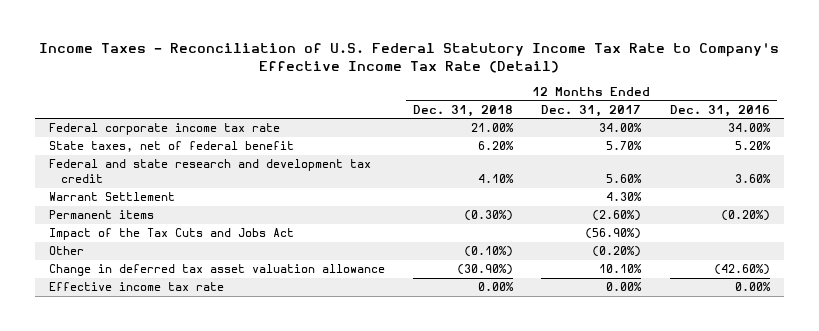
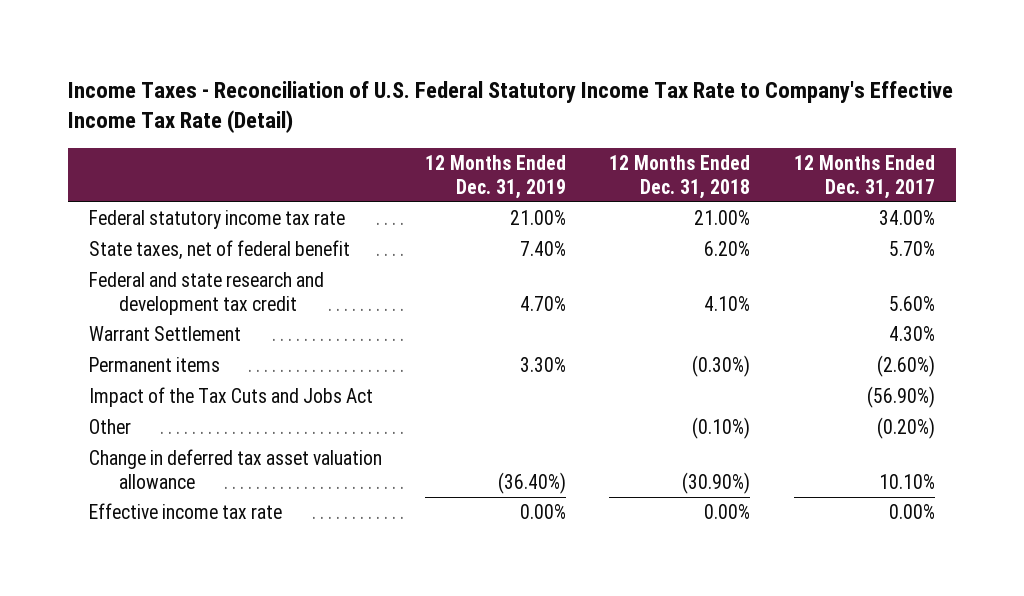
[669,104,770,117] Dec. 31, 2016 -> none
none -> [425,154,567,199] 12 Months Ended Dec. 31, 2019
[49,123,281,136] Federal corporate income tax rate -> [89,210,346,230] Federal statutory income tax rate

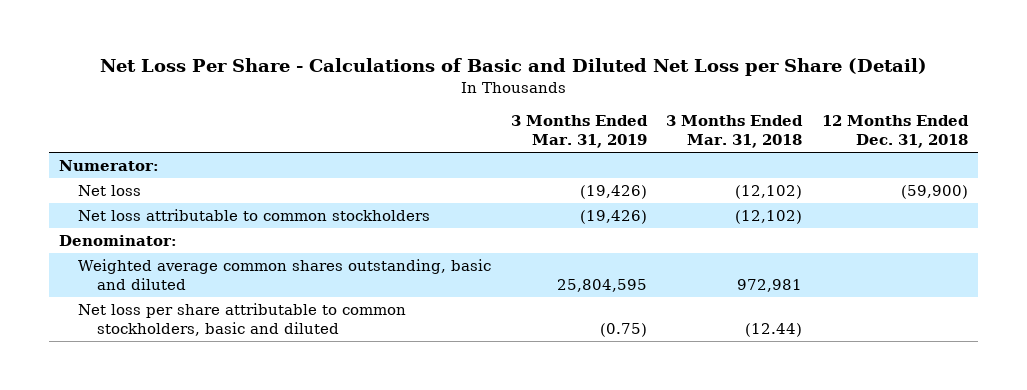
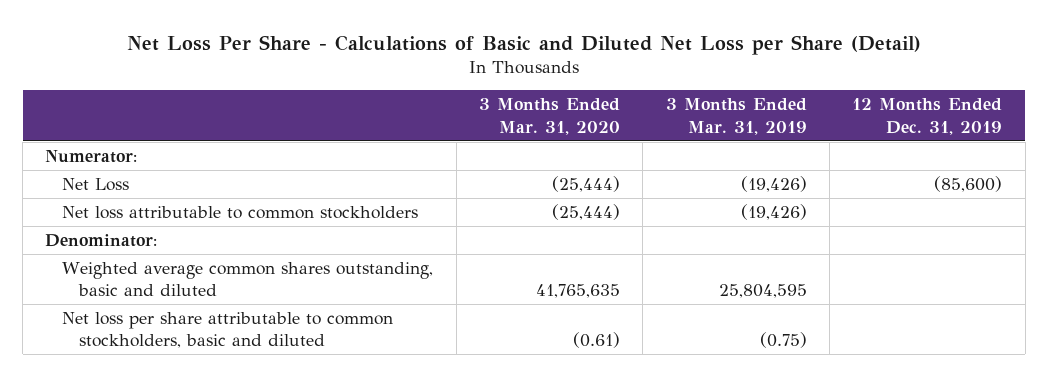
[666,115,804,148] 3 Months Ended Mar. 31, 2018 -> none
[822,115,970,148] 12 Months Ended Dec. 31, 2018 -> none
none -> [479,98,621,135] 3 Months Ended Mar. 31, 2020
none -> [852,98,1003,135] 12 Months Ended Dec. 31, 2019
[77,185,141,197] Net loss -> [62,178,130,192] Net Loss

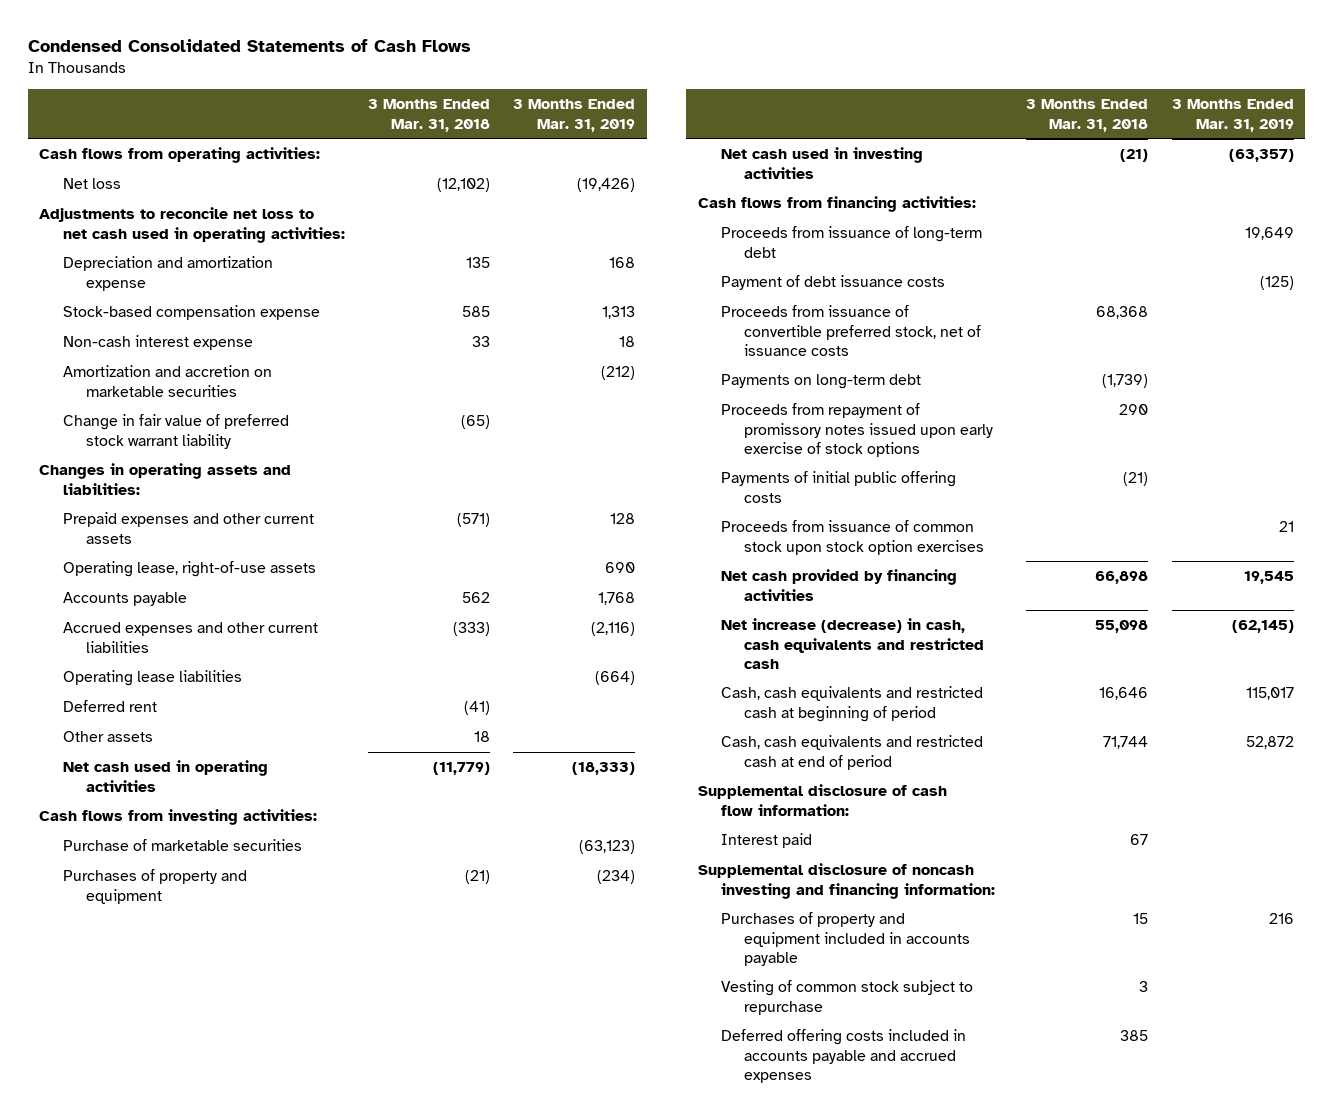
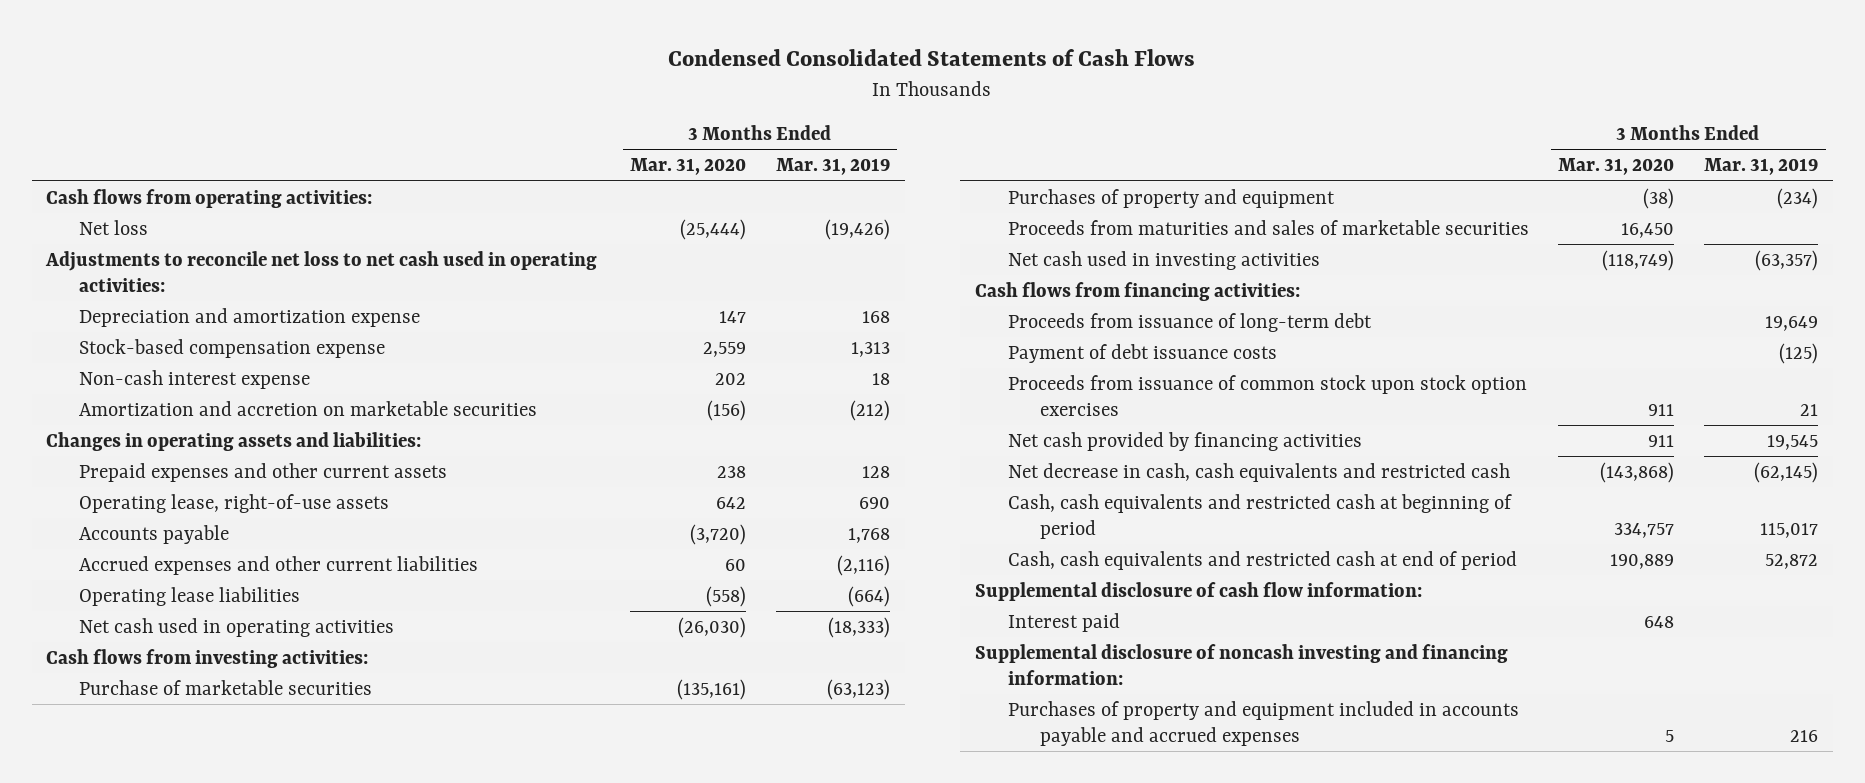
[367,99,490,132] 3 Months Ended Mar. 31, 2018 -> none
none -> [629,158,746,176] Mar. 31, 2020
[62,414,289,449] Change in fair value of preferred stock warrant liability -> none
[62,700,157,713] Deferred rent -> none
[62,731,153,743] Other assets -> none
none -> [1007,220,1529,236] Proceeds from maturities and sales of marketable securities
[721,305,982,356] Proceeds from issuance of convertible preferred stock, net of issuance costs -> none
[721,374,922,390] Payments on long-term debt -> none
[721,403,994,457] Proceeds from repayment of promissory notes issued upon early exercise of stock options -> none
[721,471,957,503] Payments of initial public offering costs -> none
[721,618,985,669] Net increase (decrease) in cash, cash equivalents and restricted cash -> [1007,463,1510,483] Net decrease in cash, cash equivalents and restricted cash
[721,980,974,1015] Vesting of common stock subject to repurchase -> none
[721,1029,967,1083] Deferred offering costs included in accounts payable and accrued expenses -> none
[721,912,971,966] Purchases of property and equipment included in accounts payable -> [1007,701,1519,746] Purchases of property and equipment included in accounts payable and accrued expenses

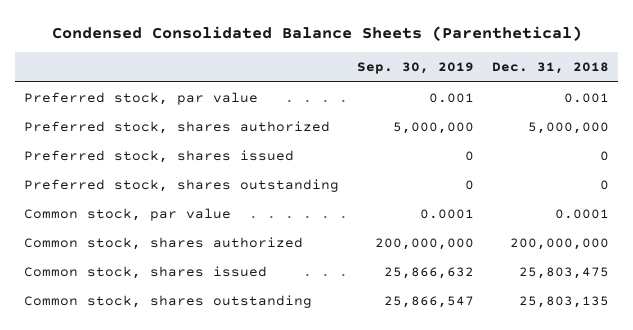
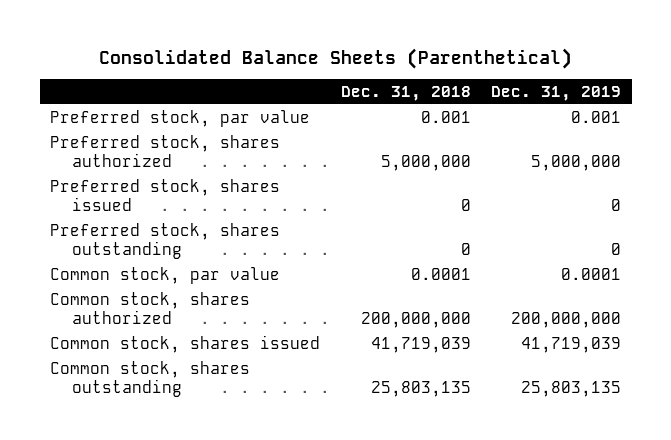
[51,25,582,41] Condensed Consolidated Balance Sheets (Parenthetical) -> [98,47,572,69] Consolidated Balance Sheets (Parenthetical)
[357,62,475,75] Sep. 30, 2019 -> none
none -> [491,85,622,101] Dec. 31, 2019
[519,266,610,279] 25,803,475 -> [370,336,471,353] 41,719,039

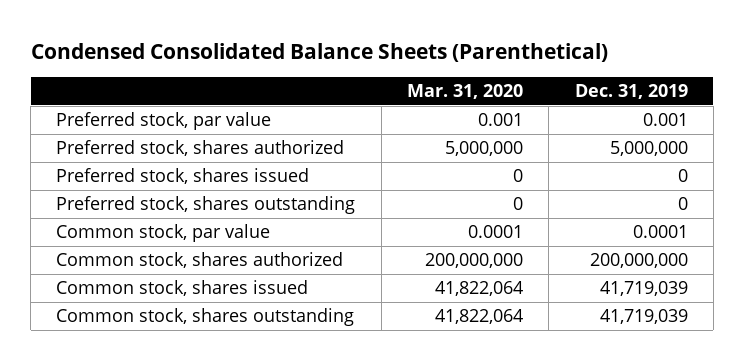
[98,47,572,69] Consolidated Balance Sheets (Parenthetical) -> [30,42,608,62] Condensed Consolidated Balance Sheets (Parenthetical)
[340,85,471,101] Dec. 31, 2018 -> none
none -> [407,84,524,100] Mar. 31, 2020
[521,380,622,397] 25,803,135 -> [599,309,688,325] 41,719,039

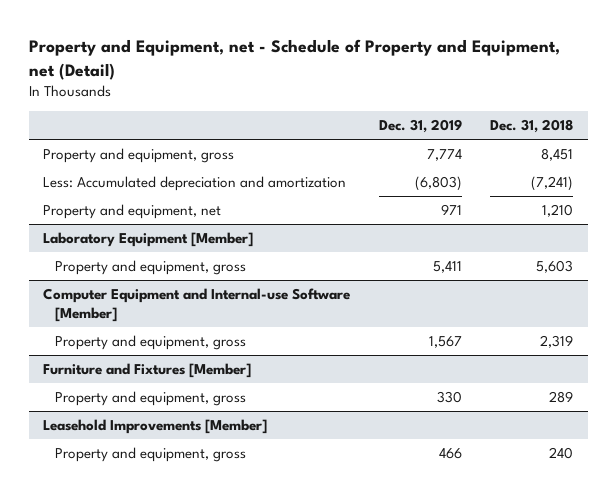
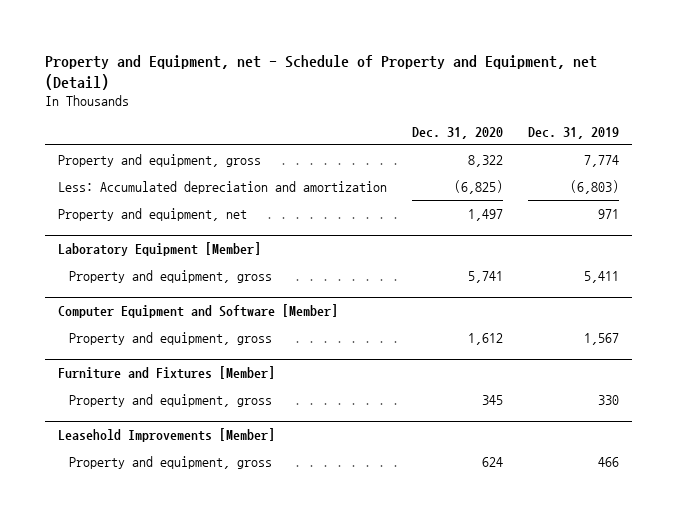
[490,119,574,134] Dec. 31, 2018 -> none
none -> [411,126,503,139] Dec. 31, 2020
[42,287,350,322] Computer Equipment and Internal-use Software [Member] -> [57,303,338,318] Computer Equipment and Software [Member]

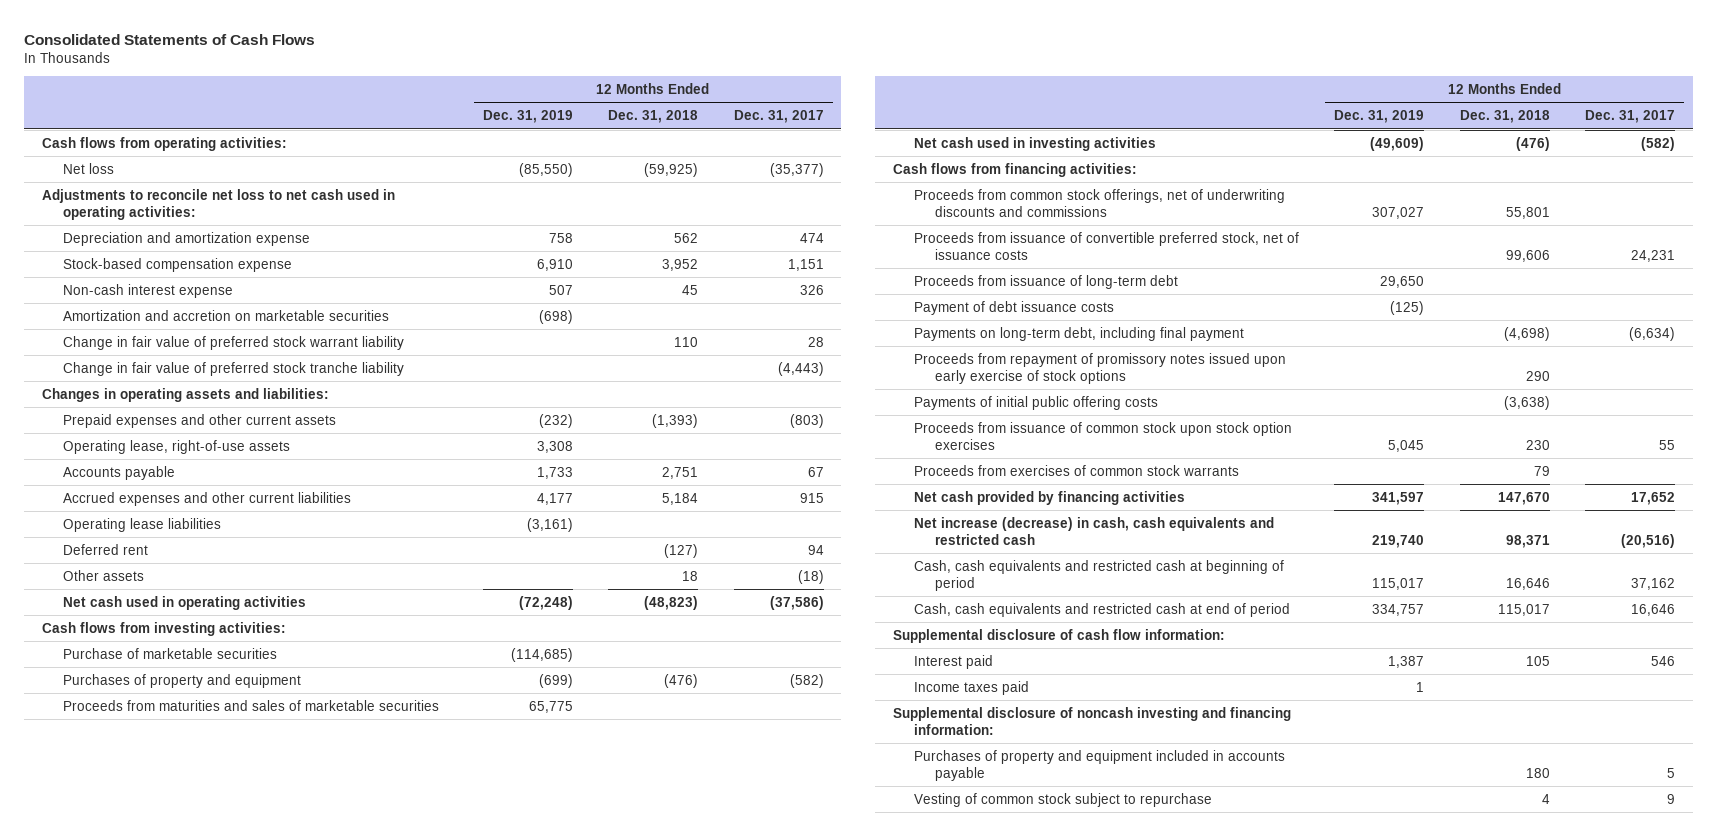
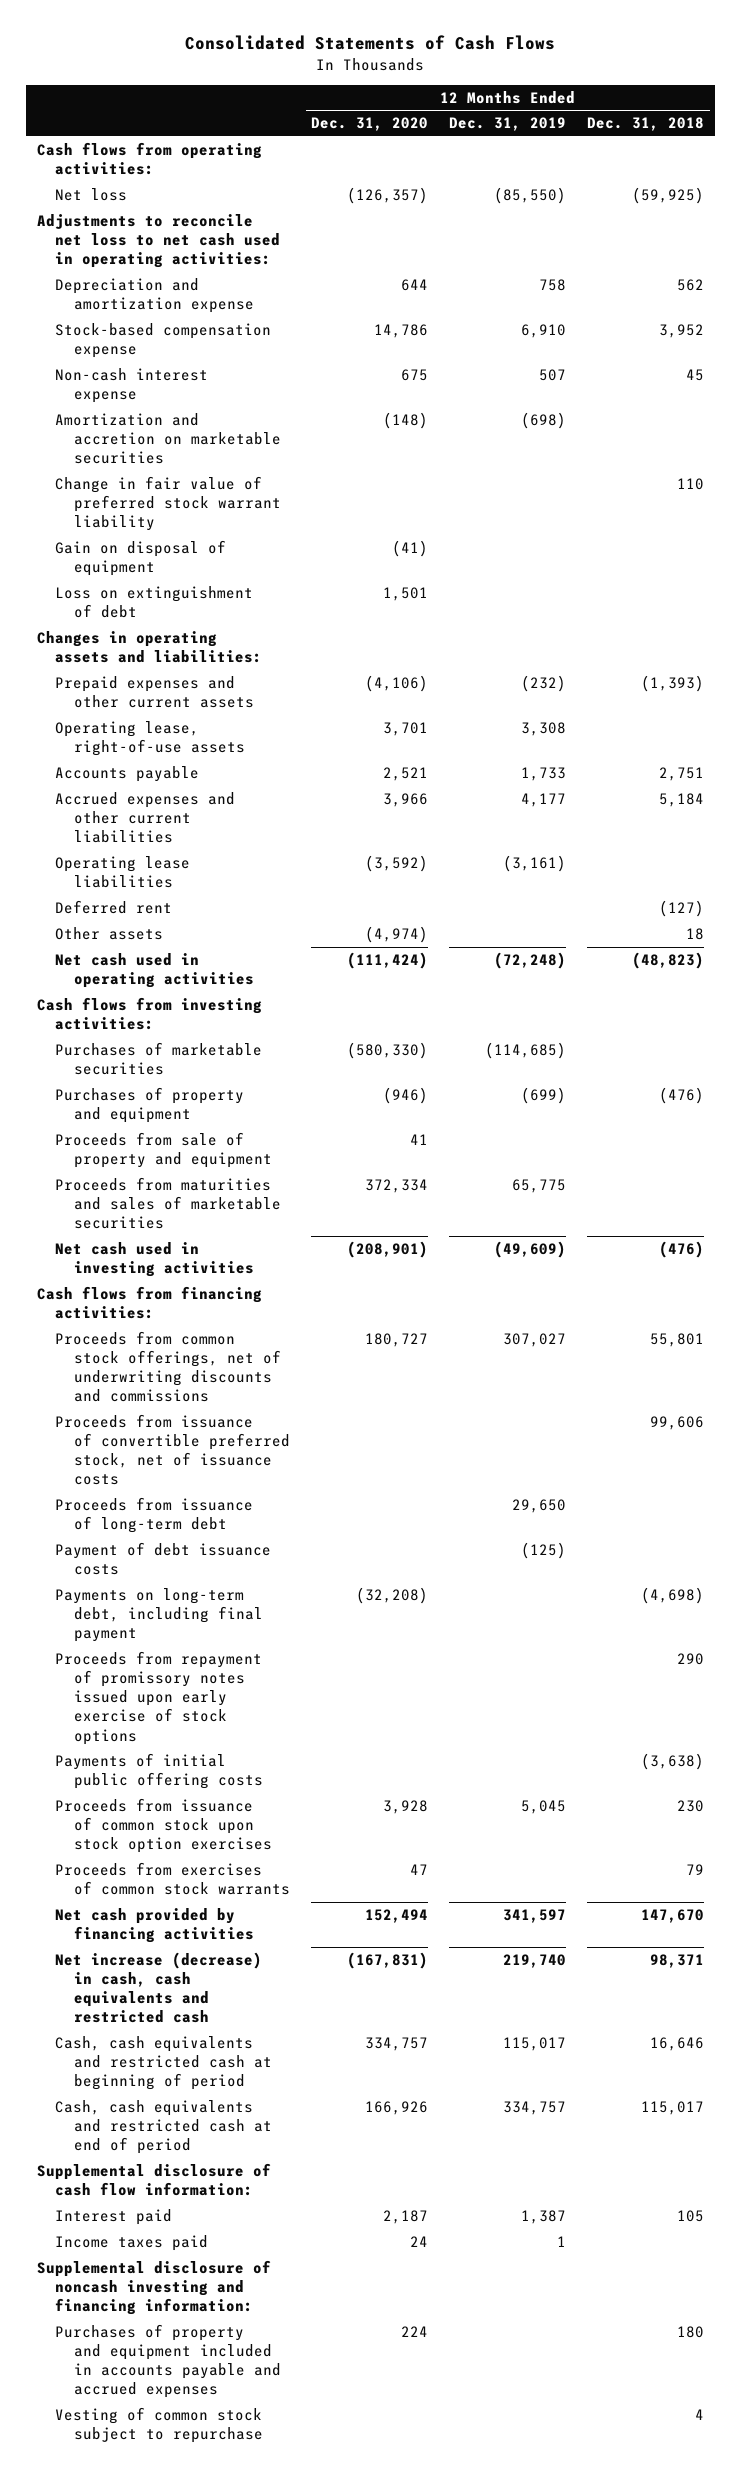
[733,110,824,124] Dec. 31, 2017 -> none
none -> [311,117,429,132] Dec. 31, 2020
[62,361,404,376] Change in fair value of preferred stock tranche liability -> none
none -> [55,540,227,577] Gain on disposal of equipment
none -> [55,586,254,619] Loss on extinguishment of debt
[62,647,277,659] Purchase of marketable securities -> [55,1042,263,1076] Purchases of marketable securities
none -> [55,1132,273,1169] Proceeds from sale of property and equipment
[913,749,1285,781] Purchases of property and equipment included in accounts payable -> [55,2324,282,2399] Purchases of property and equipment included in accounts payable and accrued expenses

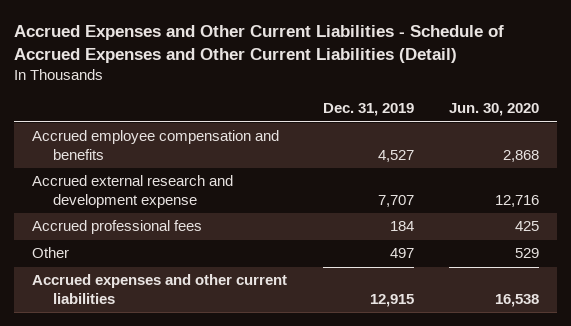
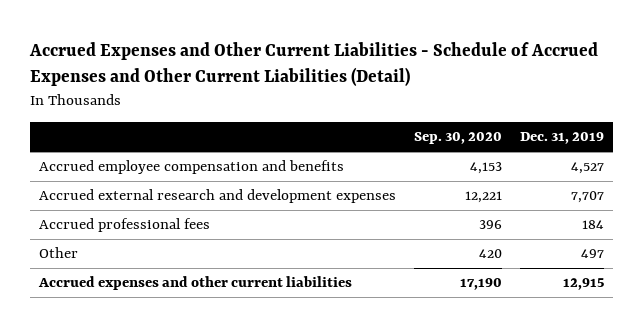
[449,103,540,117] Jun. 30, 2020 -> none
none -> [414,132,503,145] Sep. 30, 2020
[31,175,233,209] Accrued external research and development expense -> [39,189,397,204] Accrued external research and development expenses

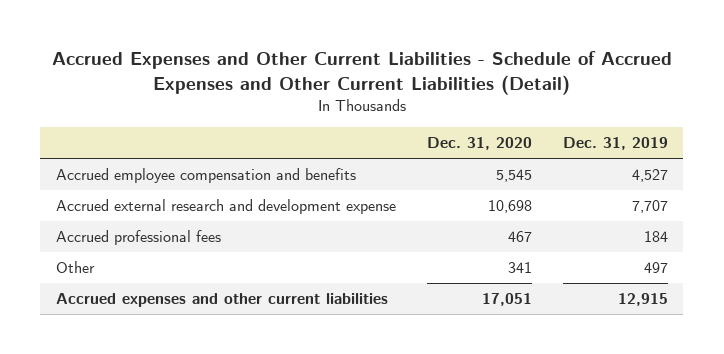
[414,132,503,145] Sep. 30, 2020 -> none
none -> [426,137,532,151] Dec. 31, 2020
[39,189,397,204] Accrued external research and development expenses -> [55,198,396,214] Accrued external research and development expense

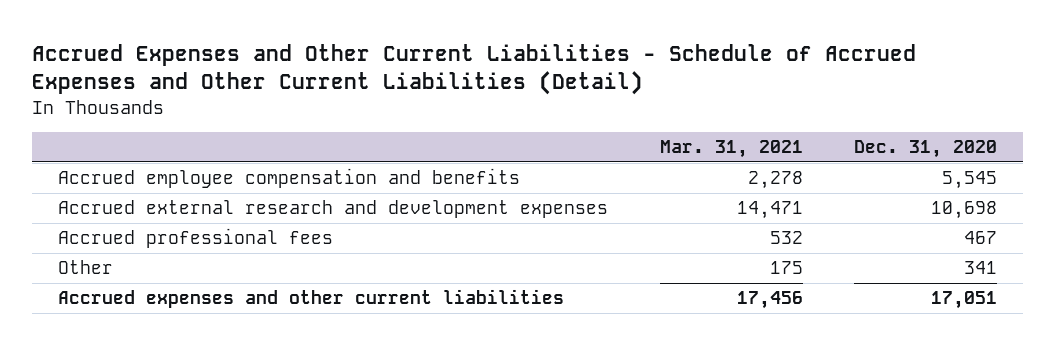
[562,137,668,151] Dec. 31, 2019 -> none
none -> [659,140,803,159] Mar. 31, 2021
[55,198,396,214] Accrued external research and development expense -> [58,200,609,219] Accrued external research and development expenses

